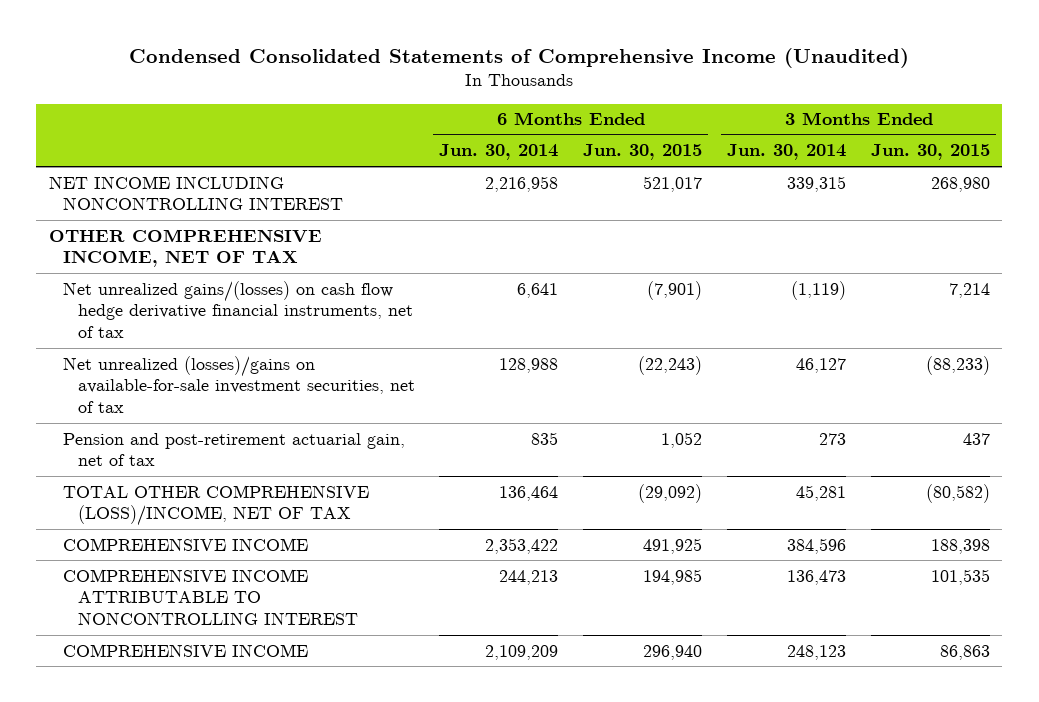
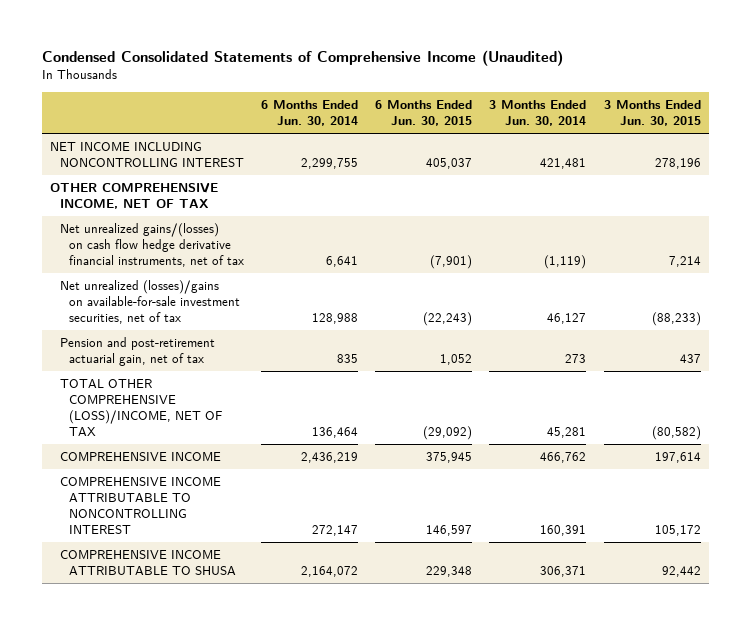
[485,175,559,192] 2,216,958 -> [301,158,359,170] 2,299,755
[643,175,703,192] 521,017 -> [426,158,473,170] 405,037
[787,175,847,192] 339,315 -> [540,158,587,170] 421,481
[930,176,990,192] 268,980 -> [654,158,701,170] 278,196
[485,537,559,554] 2,353,422 -> [301,452,359,464] 2,436,219
[643,537,703,554] 491,925 -> [426,452,473,464] 375,945
[787,537,847,554] 384,596 -> [540,452,587,464] 466,762
[930,538,990,554] 188,398 -> [654,452,701,464] 197,614
[499,569,559,585] 244,213 -> [312,525,359,537] 272,147
[643,568,703,585] 194,985 -> [426,525,473,537] 146,597
[787,569,847,585] 136,473 -> [540,525,587,537] 160,391
[930,568,990,585] 101,535 -> [654,525,701,537] 105,172
[63,643,309,657] COMPREHENSIVE INCOME -> [59,550,237,576] COMPREHENSIVE INCOME ATTRIBUTABLE TO SHUSA
[485,644,559,660] 2,109,209 -> [301,566,359,578] 2,164,072
[643,644,703,660] 296,940 -> [426,566,473,578] 229,348
[787,644,847,660] 248,123 -> [540,566,587,578] 306,371
[939,644,990,660] 86,863 -> [661,566,701,578] 92,442

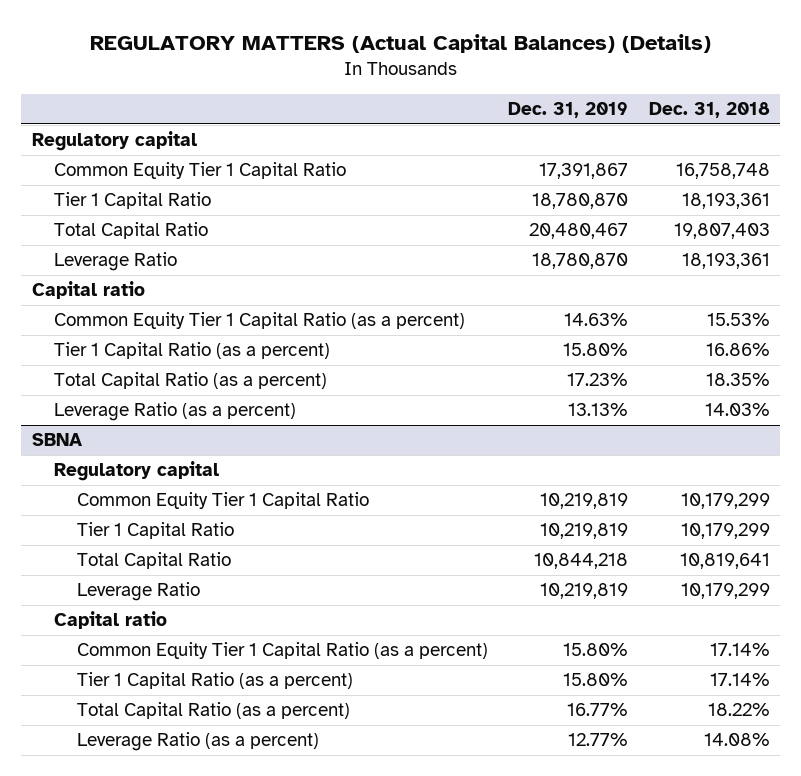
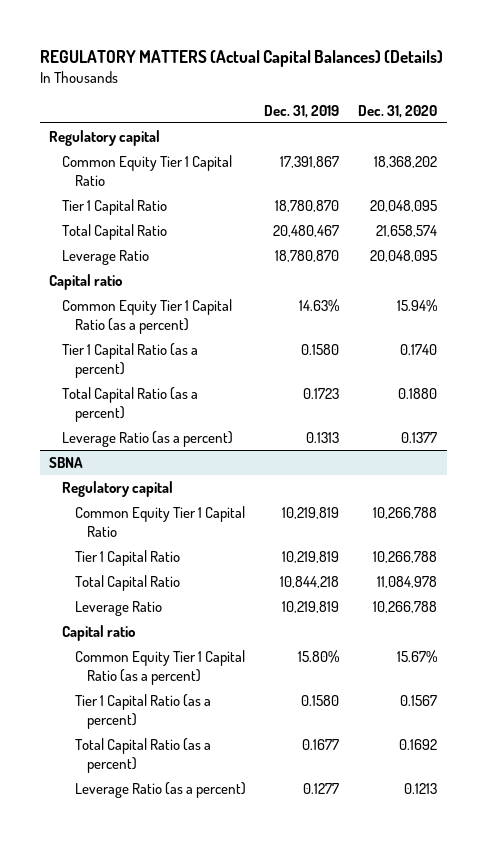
[648,102,770,119] Dec. 31, 2018 -> none
none -> [358,104,438,118] Dec. 31, 2020
[563,343,629,357] 15.80% -> [301,344,340,356] 0.1580
[567,373,629,387] 17.23% -> [303,388,340,400] 0.1723
[568,403,629,417] 13.13% -> [306,432,340,444] 0.1313
[563,673,629,687] 15.80% -> [301,695,340,707] 0.1580
[567,703,629,717] 16.77% -> [302,739,340,751] 0.1677
[568,733,629,747] 12.77% -> [303,783,340,795] 0.1277

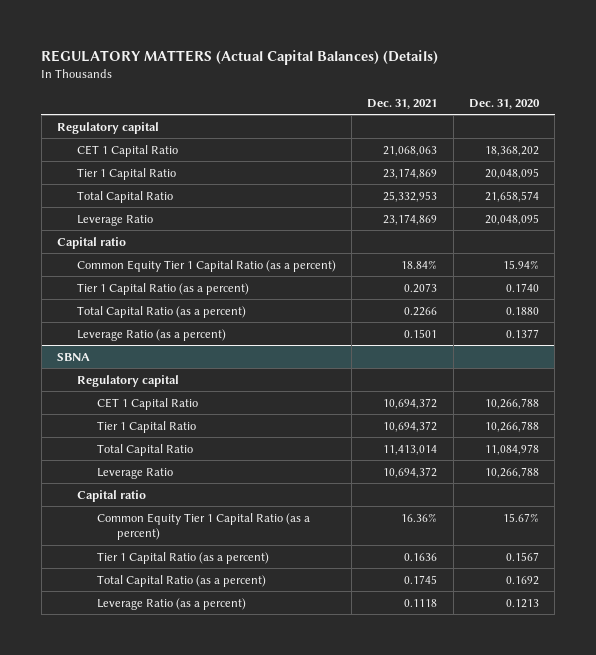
[264,104,340,118] Dec. 31, 2019 -> none
none -> [367,98,438,109] Dec. 31, 2021
[61,155,232,187] Common Equity Tier 1 Capital Ratio -> [76,144,178,157] CET 1 Capital Ratio
[74,506,245,538] Common Equity Tier 1 Capital Ratio -> [96,397,198,410] CET 1 Capital Ratio

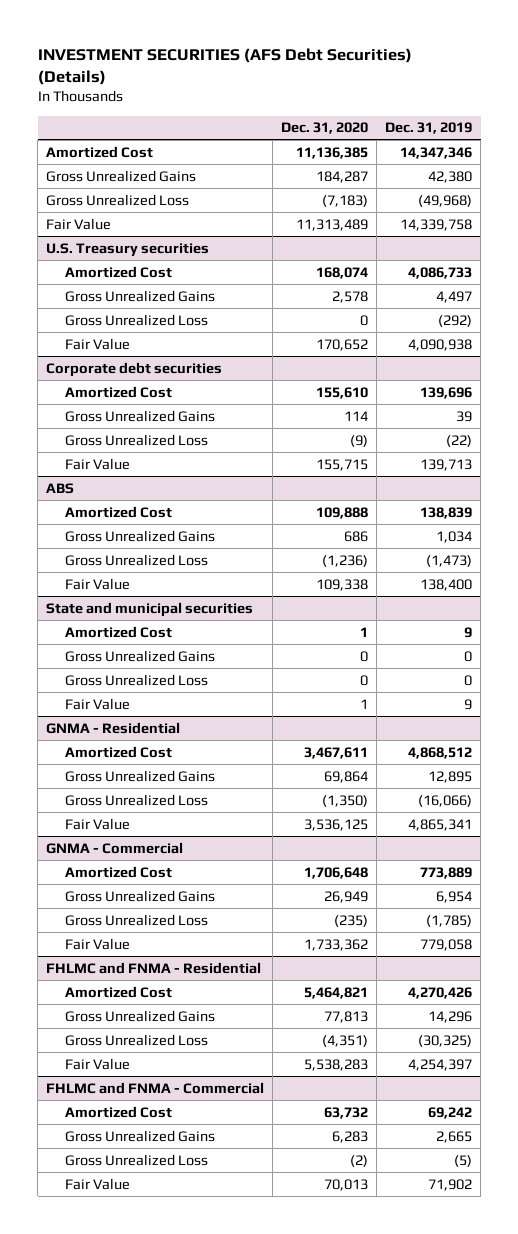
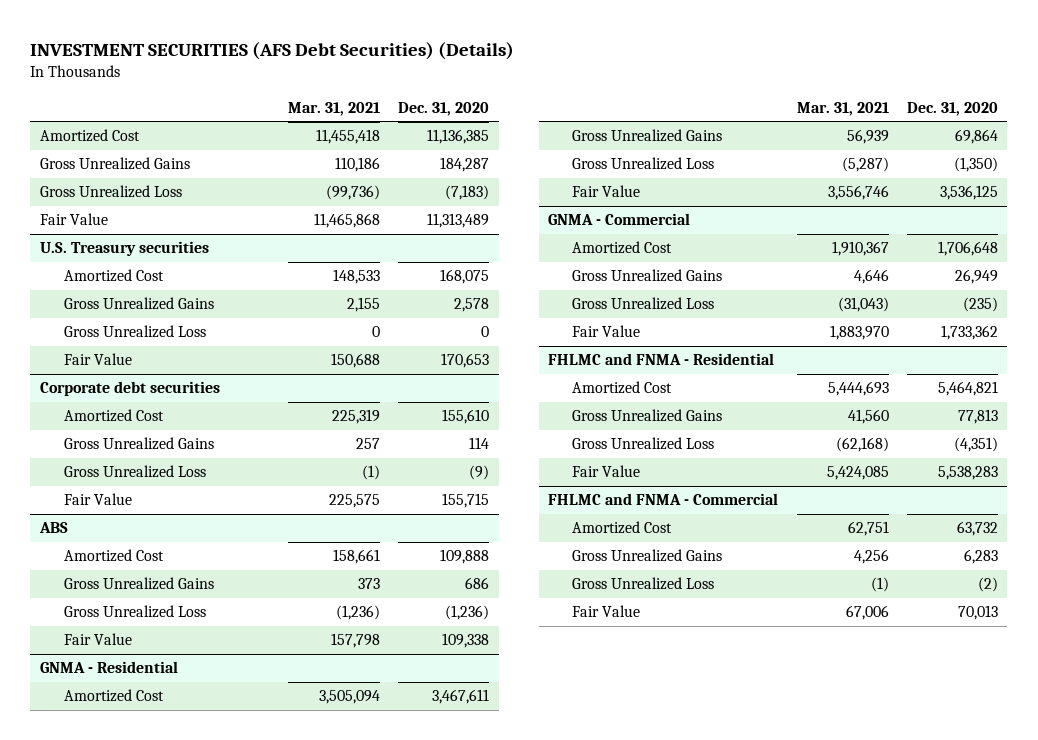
[385,122,473,135] Dec. 31, 2019 -> none
none -> [288,101,381,116] Mar. 31, 2021
[316,266,369,279] 168,074 -> [440,269,490,285] 168,075
[316,338,369,351] 170,652 -> [441,353,490,369] 170,653
[46,601,254,617] State and municipal securities -> none
[64,625,172,638] Amortized Cost -> none
[64,649,215,662] Gross Unrealized Gains -> none
[64,673,208,686] Gross Unrealized Loss -> none
[64,697,130,710] Fair Value -> none

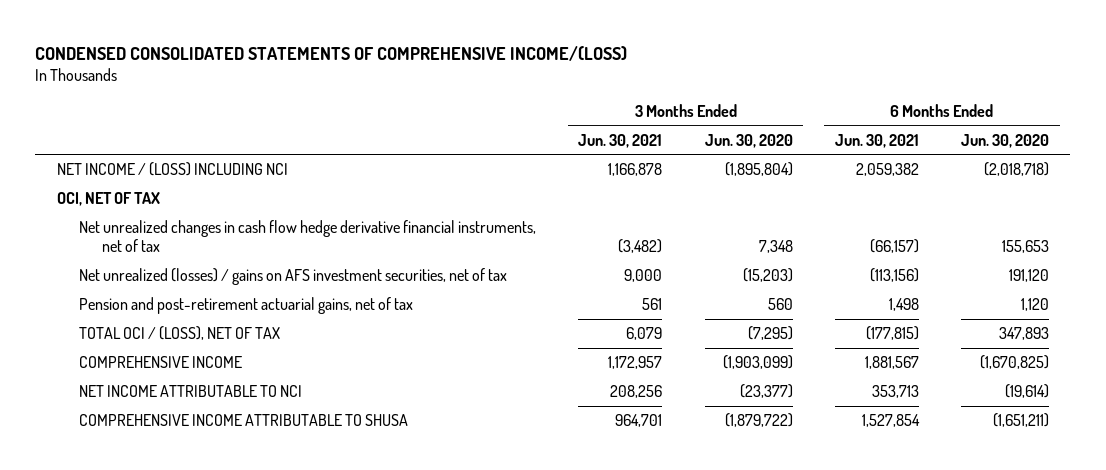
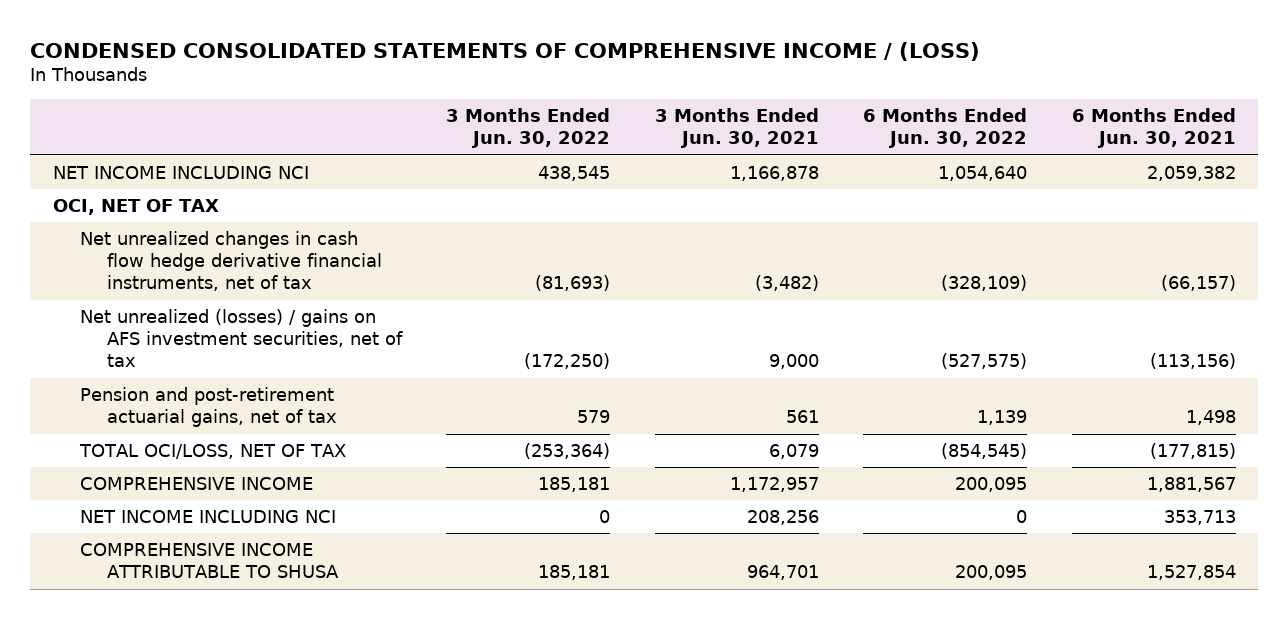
[35,45,628,61] CONDENSED CONSOLIDATED STATEMENTS OF COMPREHENSIVE INCOME/(LOSS) -> [30,41,981,61] CONDENSED CONSOLIDATED STATEMENTS OF COMPREHENSIVE INCOME / (LOSS)
[704,133,793,148] Jun. 30, 2020 -> none
[960,133,1049,148] Jun. 30, 2020 -> none
none -> [446,108,611,149] 3 Months Ended Jun. 30, 2022
none -> [863,108,1028,149] 6 Months Ended Jun. 30, 2022
[56,162,288,177] NET INCOME / (LOSS) INCLUDING NCI -> [52,166,309,180] NET INCOME INCLUDING NCI
[79,326,281,341] TOTAL OCI / (LOSS), NET OF TAX -> [78,444,346,460] TOTAL OCI/LOSS, NET OF TAX
[79,385,303,398] NET INCOME ATTRIBUTABLE TO NCI -> [79,510,336,524] NET INCOME INCLUDING NCI

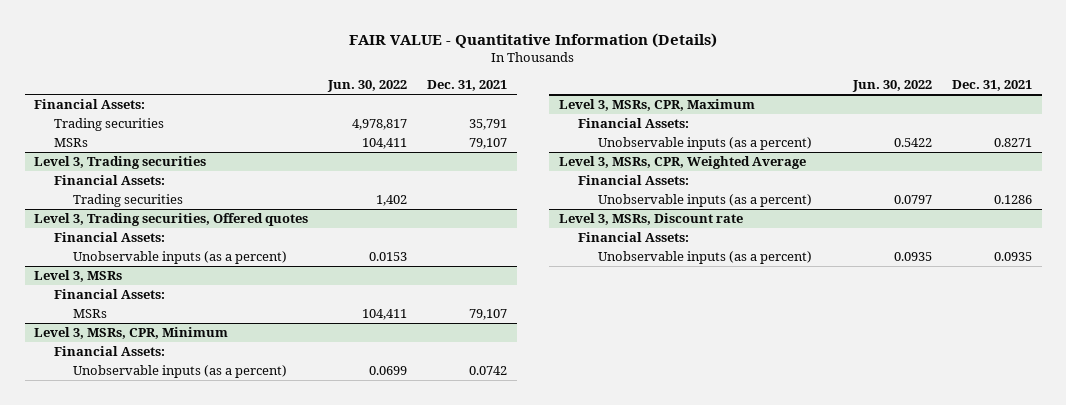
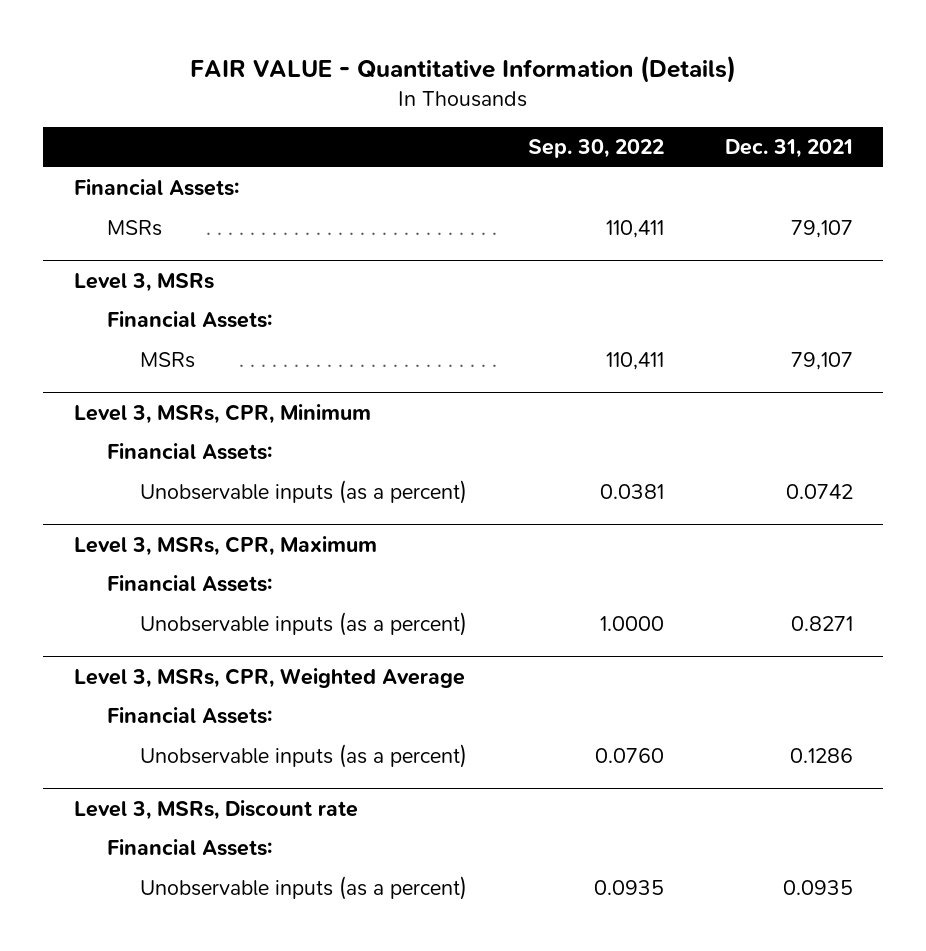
[327,80,408,93] Jun. 30, 2022 -> none
none -> [527,139,664,159] Sep. 30, 2022
[53,118,164,132] Trading securities -> none
[34,156,207,170] Level 3, Trading securities -> none
[53,175,165,186] Financial Assets: -> none
[72,194,183,208] Trading securities -> none
[34,213,309,227] Level 3, Trading securities, Offered quotes -> none
[53,232,165,243] Financial Assets: -> none
[72,251,287,265] Unobservable inputs (as a percent) -> none

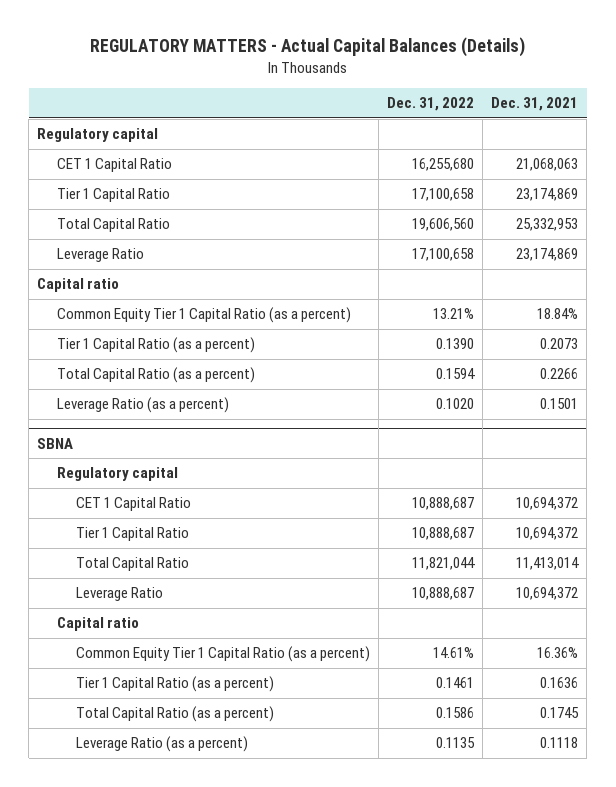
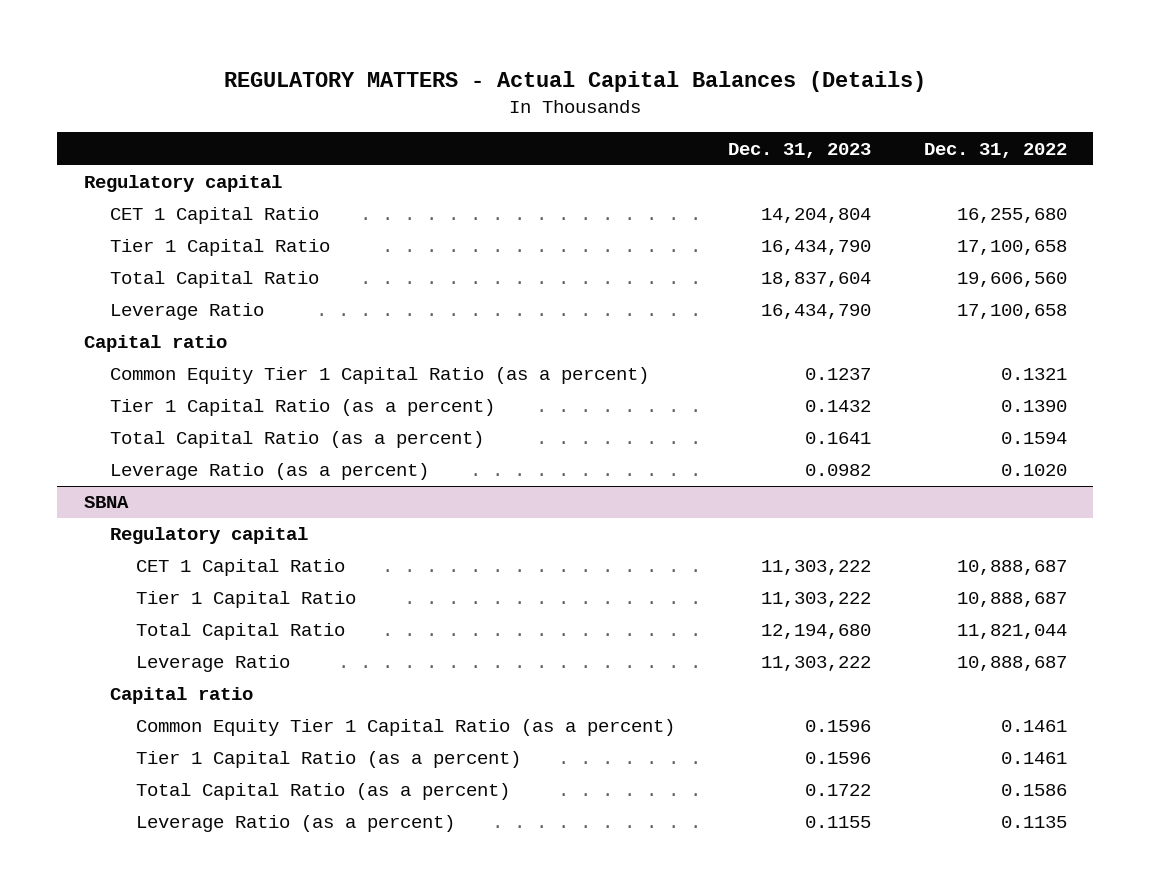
[491,97,579,112] Dec. 31, 2021 -> none
none -> [727,142,871,158] Dec. 31, 2023
[433,308,475,320] 13.21% -> [1000,368,1067,381] 0.1321
[433,647,475,659] 14.61% -> [1000,720,1067,733] 0.1461

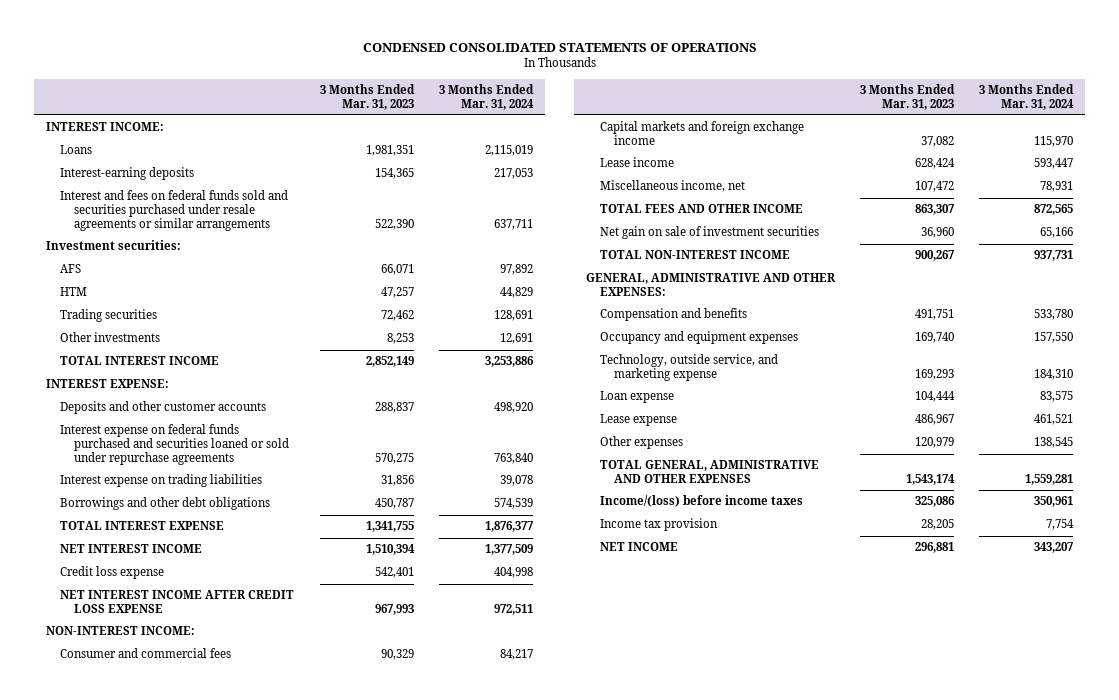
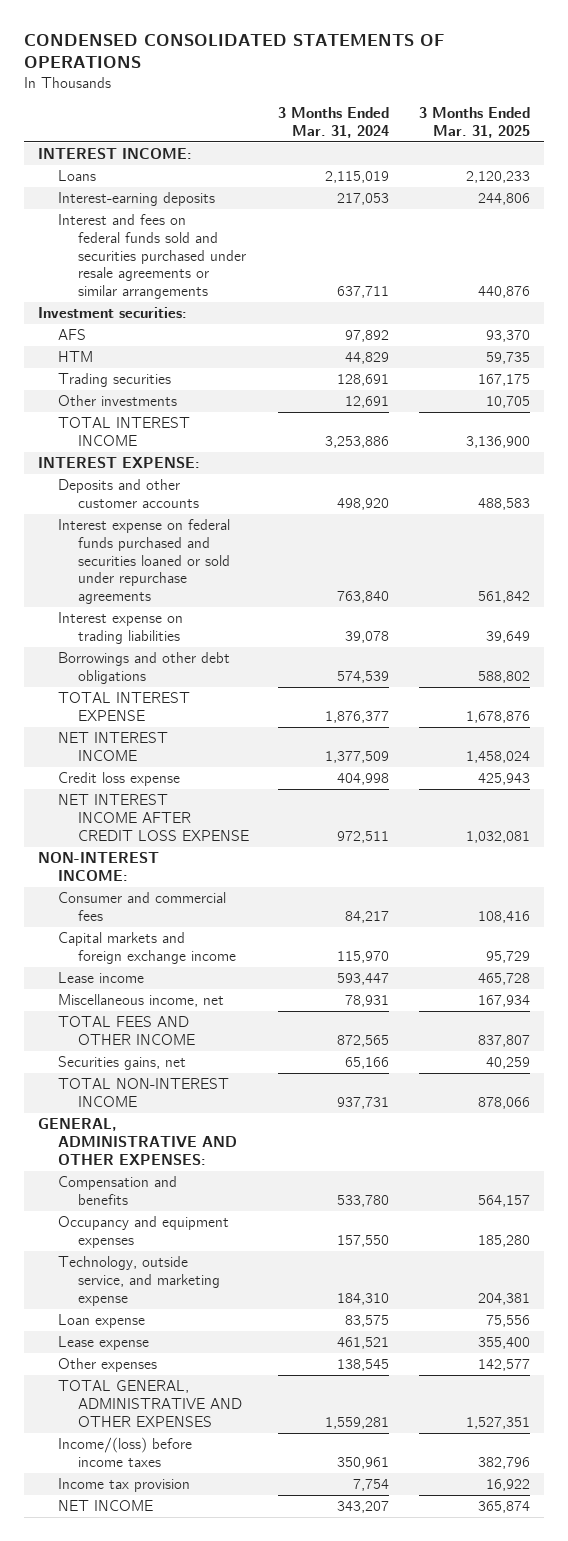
[320,84,416,110] 3 Months Ended Mar. 31, 2023 -> none
none -> [418,107,530,138] 3 Months Ended Mar. 31, 2025
[600,226,820,240] Net gain on sale of investment securities -> [58,1056,187,1071] Securities gains, net

